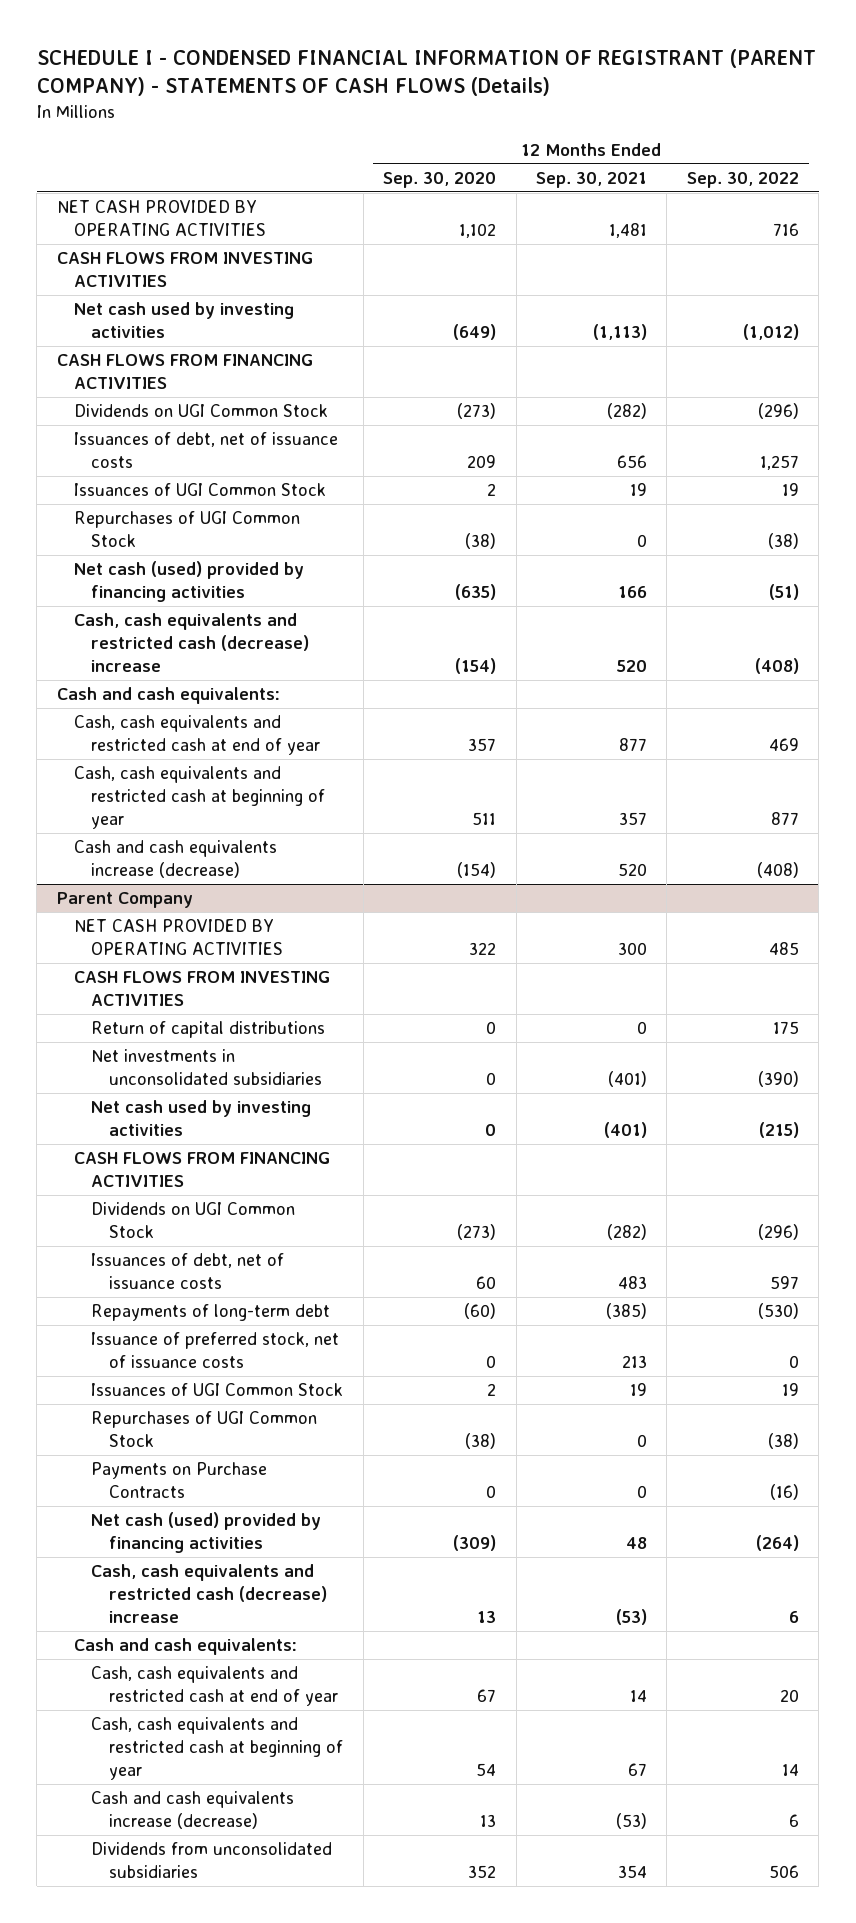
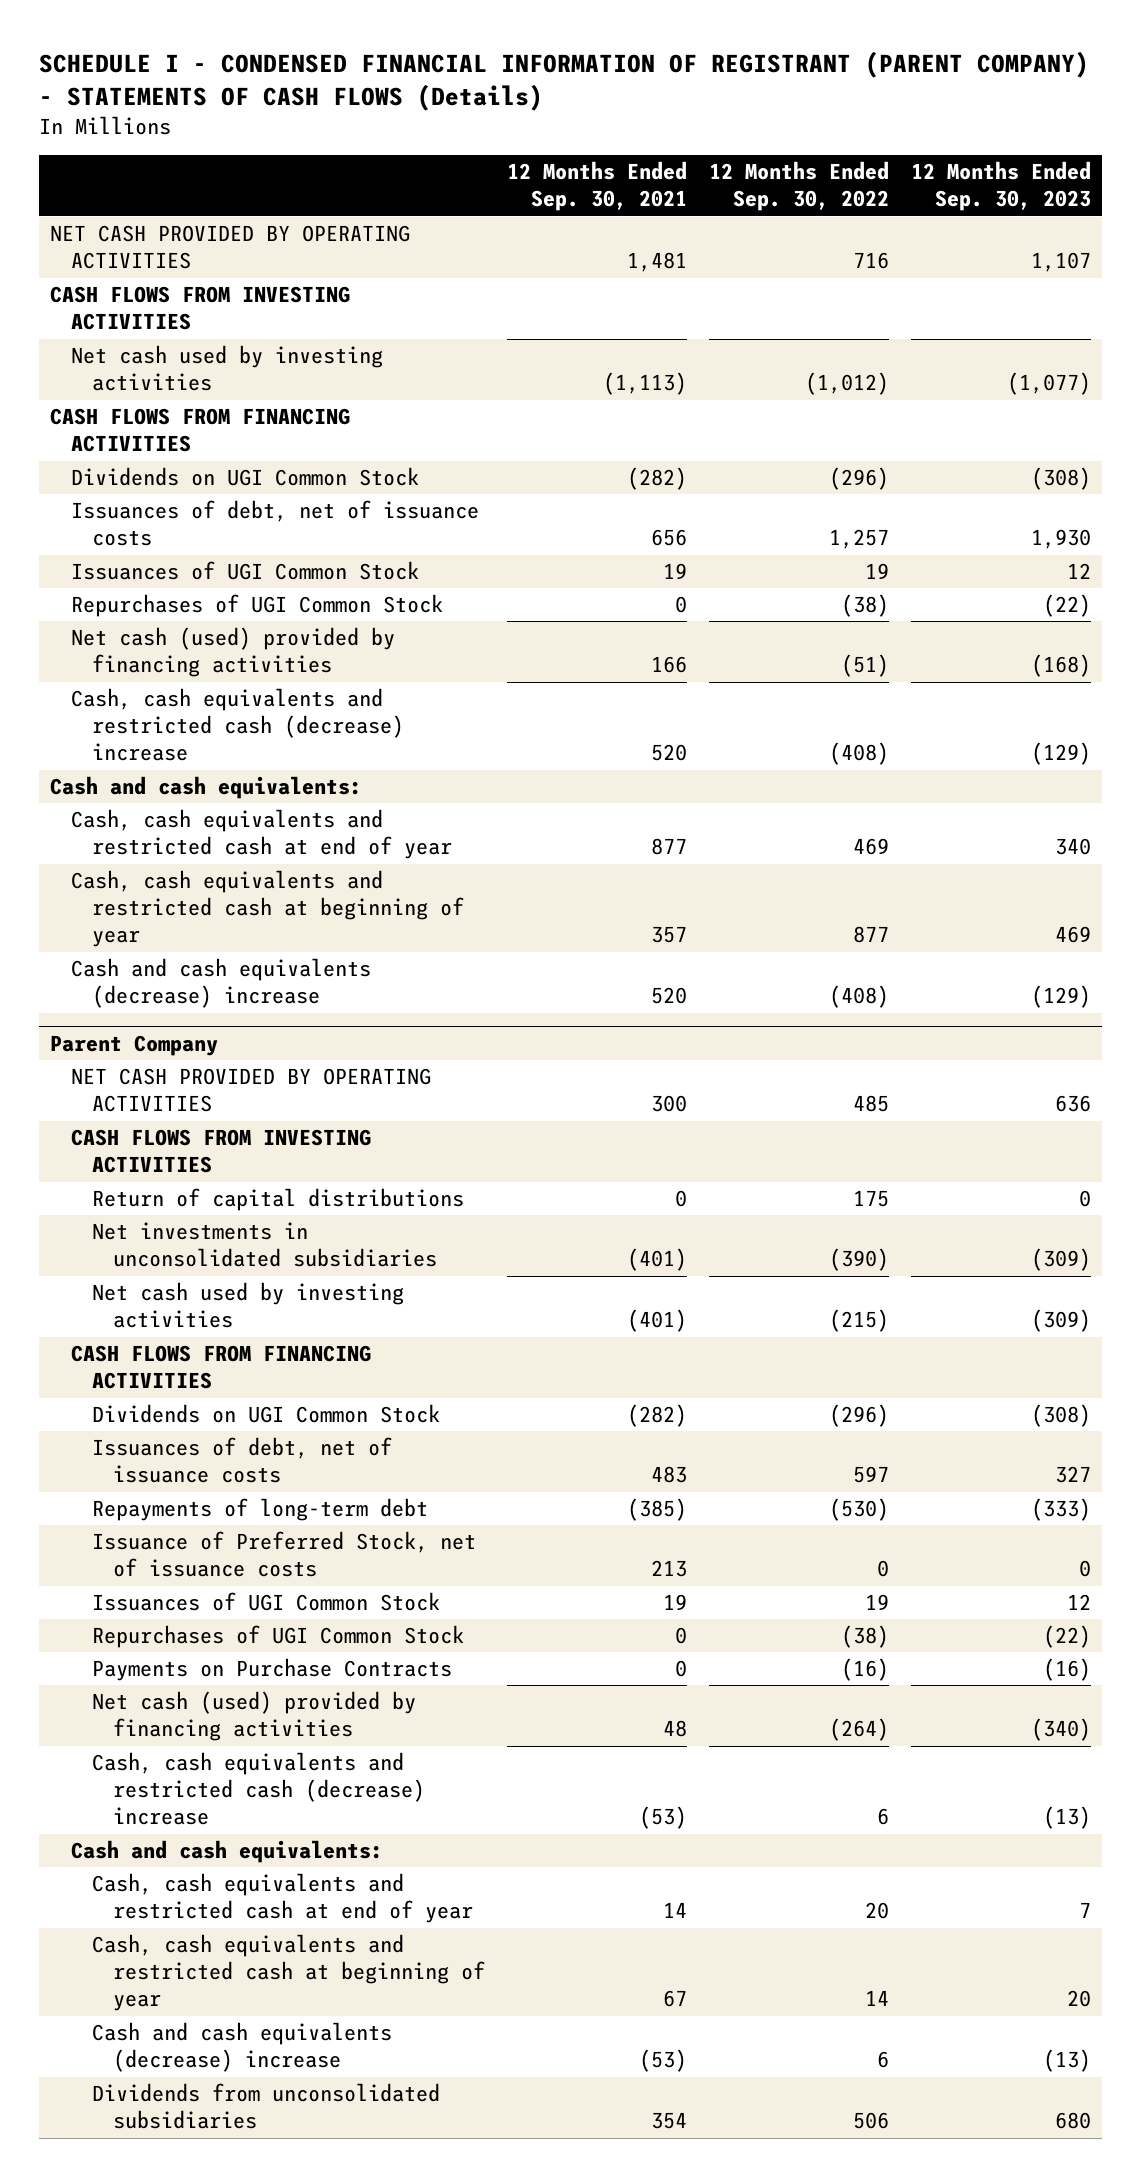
[383,172,497,189] Sep. 30, 2020 -> none
none -> [910,161,1091,212] 12 Months Ended Sep. 30, 2023
[74,840,278,879] Cash and cash equivalents increase (decrease) -> [70,958,371,1009] Cash and cash equivalents (decrease) increase
[91,1332,340,1369] Issuance of preferred stock, net of issuance costs -> [92,1531,477,1578] Issuance of Preferred Stock, net of issuance costs
[91,1791,295,1830] Cash and cash equivalents increase (decrease) -> [92,2022,393,2073] Cash and cash equivalents (decrease) increase

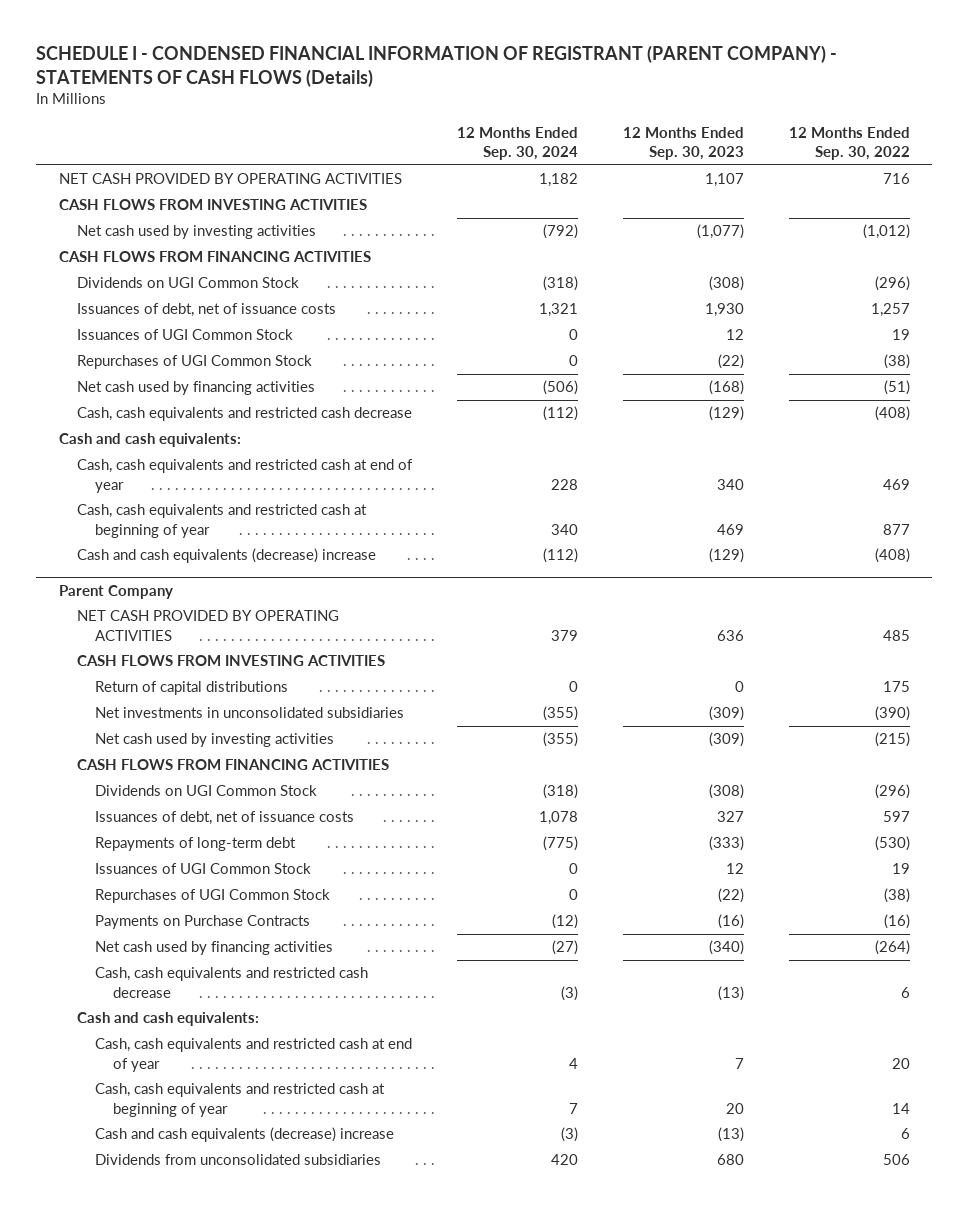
[507,161,688,212] 12 Months Ended Sep. 30, 2021 -> none
none -> [457,126,579,161] 12 Months Ended Sep. 30, 2024
[70,627,395,678] Net cash (used) provided by financing activities -> [76,381,315,396] Net cash used by financing activities
[70,688,405,762] Cash, cash equivalents and restricted cash (decrease) increase -> [76,407,412,422] Cash, cash equivalents and restricted cash decrease
[92,1531,477,1578] Issuance of Preferred Stock, net of issuance costs -> none
[92,1691,417,1742] Net cash (used) provided by financing activities -> [95,941,334,956] Net cash used by financing activities
[92,1752,426,1826] Cash, cash equivalents and restricted cash (decrease) increase -> [95,967,369,998] Cash, cash equivalents and restricted cash decrease

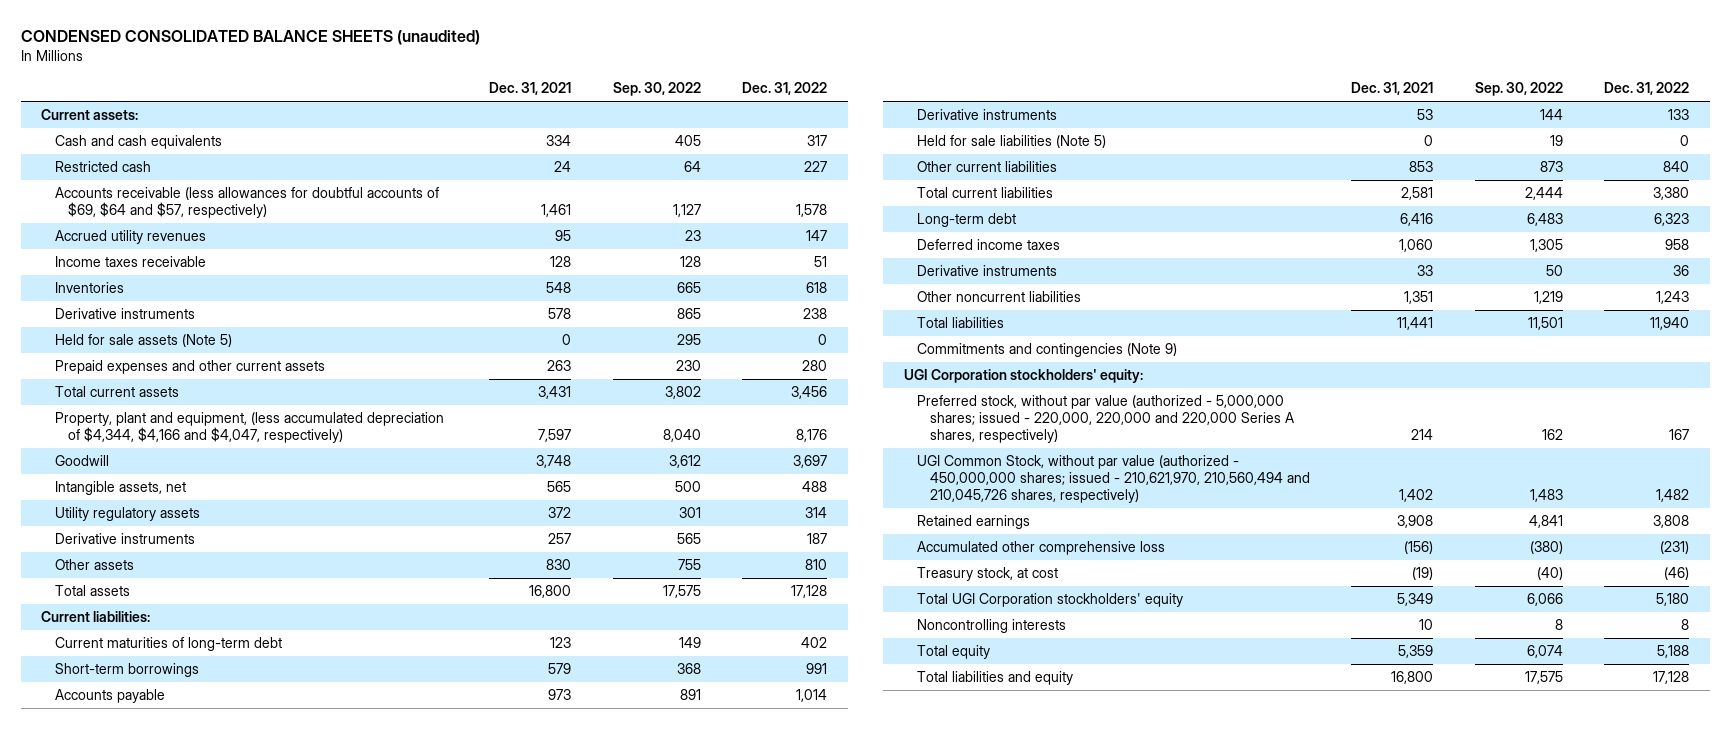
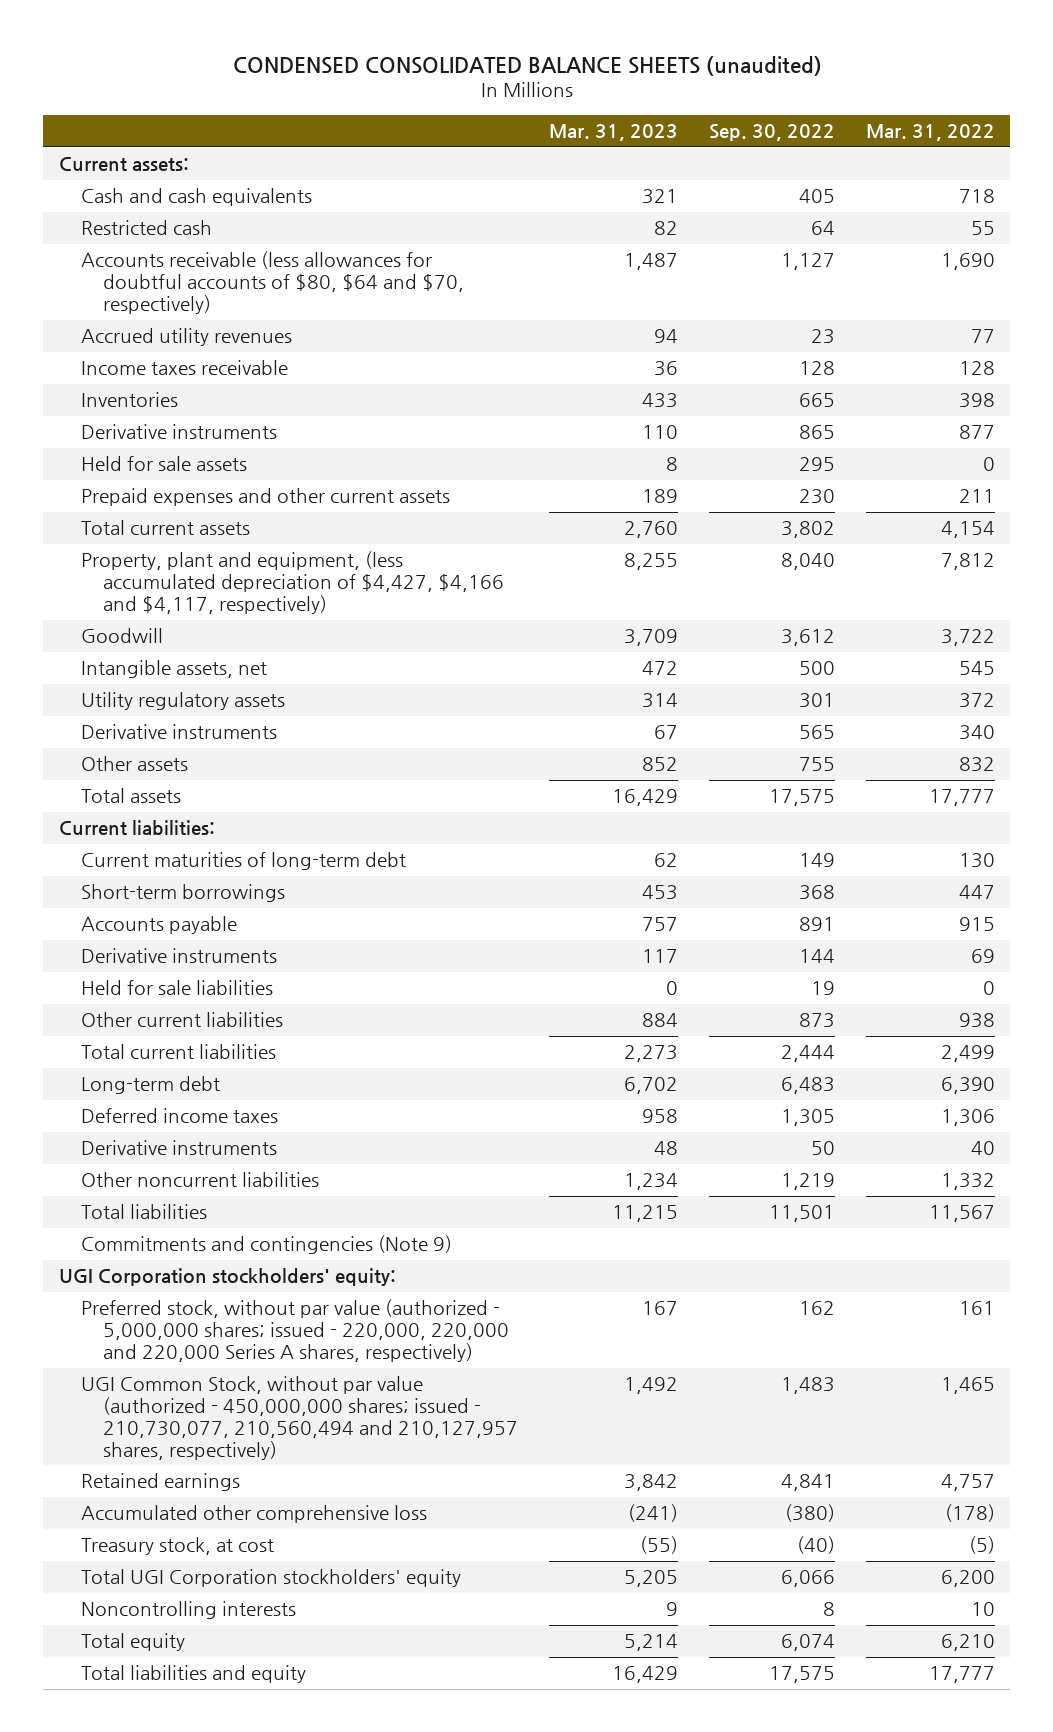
[489,82,572,96] Dec. 31, 2021 -> none
[742,82,828,96] Dec. 31, 2022 -> none
none -> [549,124,679,142] Mar. 31, 2023
none -> [865,124,995,142] Mar. 31, 2022
[54,187,439,219] Accounts receivable (less allowances for doubtful accounts of $69, $64 and $57, respectively) -> [81,251,465,315] Accounts receivable (less allowances for doubtful accounts of $80, $64 and $70, respectively)
[54,334,232,348] Held for sale assets (Note 5) -> [81,456,248,472] Held for sale assets
[54,412,444,444] Property, plant and equipment, (less accumulated depreciation of $4,344, $4,166 and $4,047, respectively) -> [81,551,505,615] Property, plant and equipment, (less accumulated depreciation of $4,427, $4,166 and $4,117, respectively)
[916,135,1106,149] Held for sale liabilities (Note 5) -> [81,980,274,996] Held for sale liabilities
[916,455,1310,504] UGI Common Stock, without par value (authorized - 450,000,000 shares; issued - 210,621,970, 210,560,494 and 210,045,726 shares, respectively) -> [81,1376,519,1460] UGI Common Stock, without par value (authorized - 450,000,000 shares; issued - 210,730,077, 210,560,494 and 210,127,957 shares, respectively)

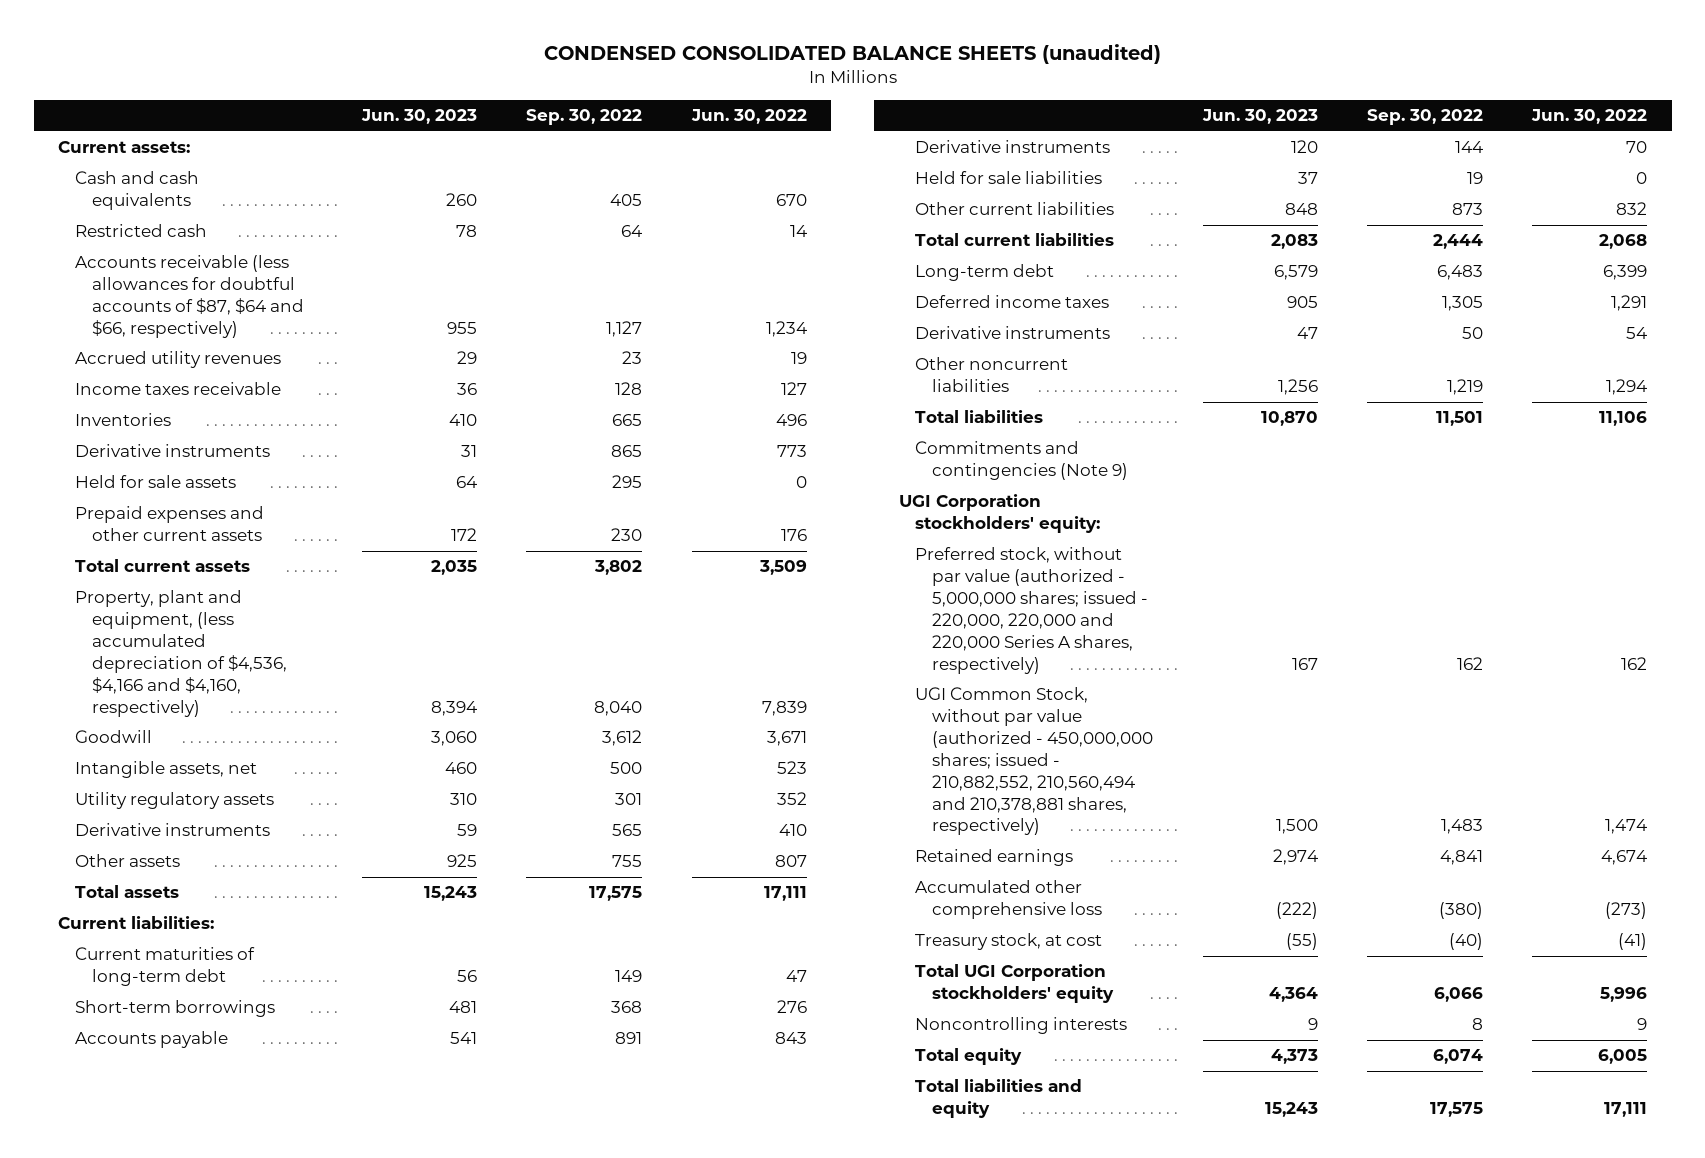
[549,124,679,142] Mar. 31, 2023 -> none
[865,124,995,142] Mar. 31, 2022 -> none
none -> [361,109,478,125] Jun. 30, 2023
none -> [690,109,807,125] Jun. 30, 2022
[81,251,465,315] Accounts receivable (less allowances for doubtful accounts of $80, $64 and $70, respectively) -> [75,255,304,338] Accounts receivable (less allowances for doubtful accounts of $87, $64 and $66, respectively)
[81,551,505,615] Property, plant and equipment, (less accumulated depreciation of $4,427, $4,166 and $4,117, respectively) -> [75,590,287,717] Property, plant and equipment, (less accumulated depreciation of $4,536, $4,166 and $4,160, respectively)
[81,1376,519,1460] UGI Common Stock, without par value (authorized - 450,000,000 shares; issued - 210,730,077, 210,560,494 and 210,127,957 shares, respectively) -> [915,687,1154,836] UGI Common Stock, without par value (authorized - 450,000,000 shares; issued - 210,882,552, 210,560,494 and 210,378,881 shares, respectively)

